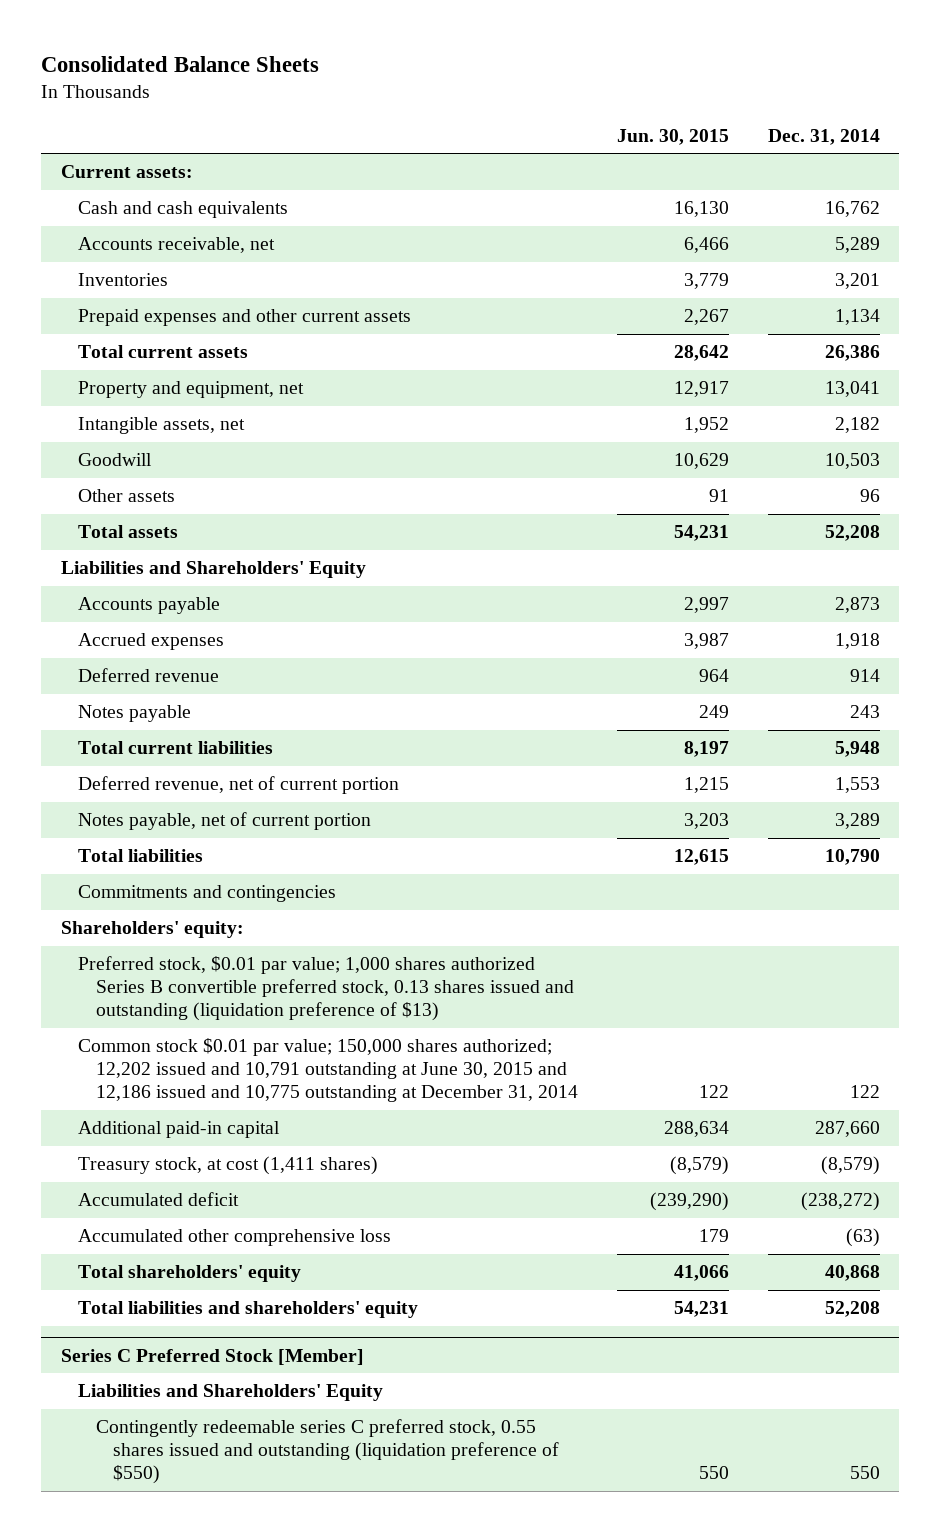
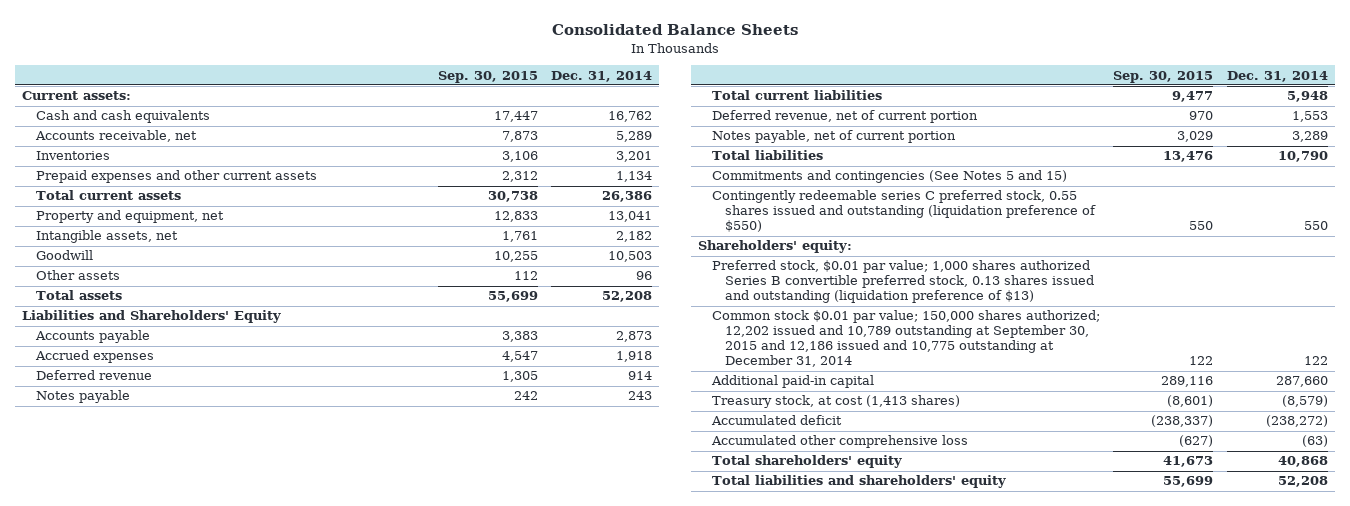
[616,128,729,145] Jun. 30, 2015 -> none
none -> [437,70,538,83] Sep. 30, 2015
[78,885,337,903] Commitments and contingencies -> [711,170,1067,184] Commitments and contingencies (See Notes 5 and 15)
none -> [711,190,1097,233] Contingently redeemable series C preferred stock, 0.55 shares issued and outstanding (liquidation preference of $550)
[78,1038,578,1102] Common stock $0.01 par value; 150,000 shares authorized; 12,202 issued and 10,791 outstanding at June 30, 2015 and 12,186 issued and 10,775 outstanding at December 31, 2014 -> [711,310,1100,368] Common stock $0.01 par value; 150,000 shares authorized; 12,202 issued and 10,789 outstanding at September 30, 2015 and 12,186 issued and 10,775 outstanding at December 31, 2014
[78,1156,379,1176] Treasury stock, at cost (1,411 shares) -> [711,395,960,409] Treasury stock, at cost (1,413 shares)
[60,1348,364,1365] Series C Preferred Stock [Member] -> none
[78,1384,384,1402] Liabilities and Shareholders' Equity -> none
[95,1419,560,1484] Contingently redeemable series C preferred stock, 0.55 shares issued and outstanding (liquidation preference of $550) -> none

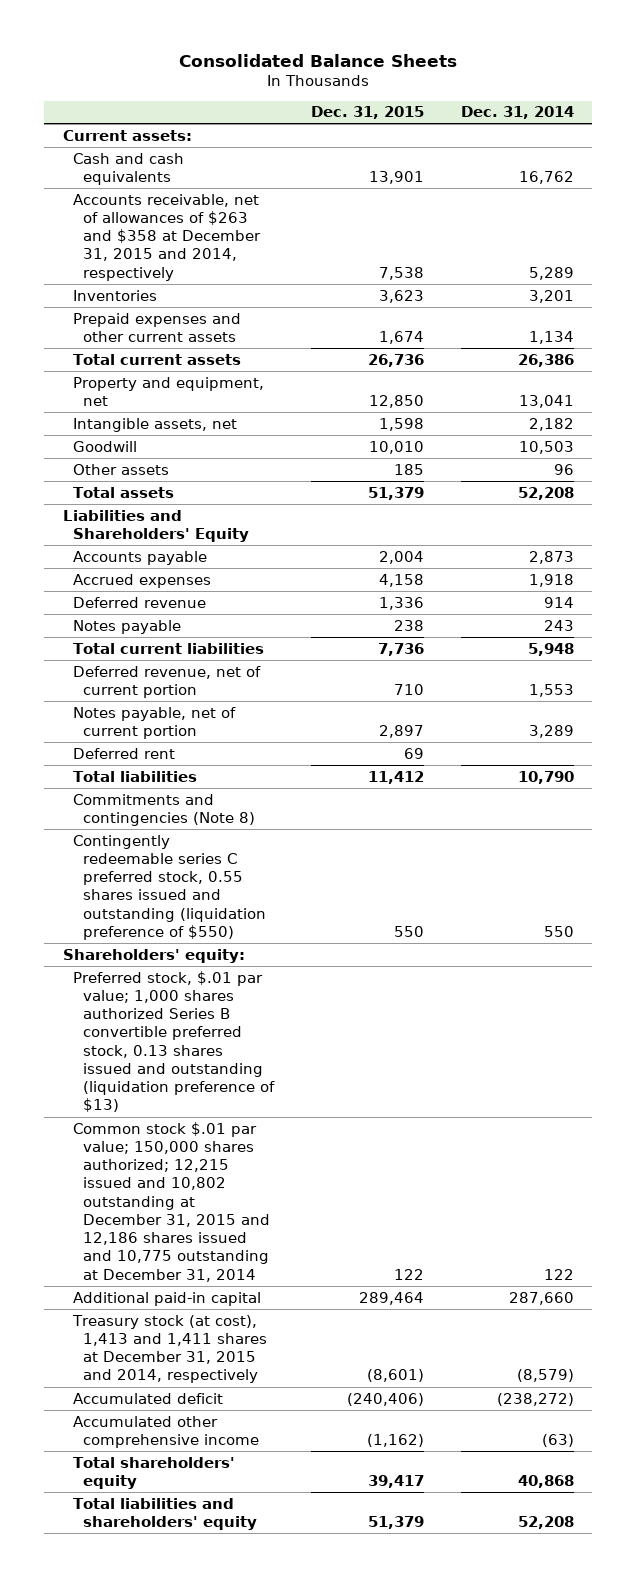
[437,70,538,83] Sep. 30, 2015 -> none
none -> [310,106,424,120] Dec. 31, 2015
[34,130,197,143] Accounts receivable, net -> [73,193,262,281] Accounts receivable, net of allowances of $263 and $358 at December 31, 2015 and 2014, respectively
none -> [73,747,176,759] Deferred rent
[711,170,1067,184] Commitments and contingencies (See Notes 5 and 15) -> [73,793,256,826] Commitments and contingencies (Note 8)
[711,260,1095,304] Preferred stock, $0.01 par value; 1,000 shares authorized Series B convertible preferred stock, 0.13 shares issued and outstanding (liquidation preference of $13) -> [73,970,276,1113] Preferred stock, $.01 par value; 1,000 shares authorized Series B convertible preferred stock, 0.13 shares issued and outstanding (liquidation preference of $13)
[711,310,1100,368] Common stock $0.01 par value; 150,000 shares authorized; 12,202 issued and 10,789 outstanding at September 30, 2015 and 12,186 issued and 10,775 outstanding at December 31, 2014 -> [73,1121,271,1282] Common stock $.01 par value; 150,000 shares authorized; 12,215 issued and 10,802 outstanding at December 31, 2015 and 12,186 shares issued and 10,775 outstanding at December 31, 2014
[711,395,960,409] Treasury stock, at cost (1,413 shares) -> [72,1314,268,1384] Treasury stock (at cost), 1,413 and 1,411 shares at December 31, 2015 and 2014, respectively
[710,435,968,449] Accumulated other comprehensive loss -> [73,1415,260,1448] Accumulated other comprehensive income

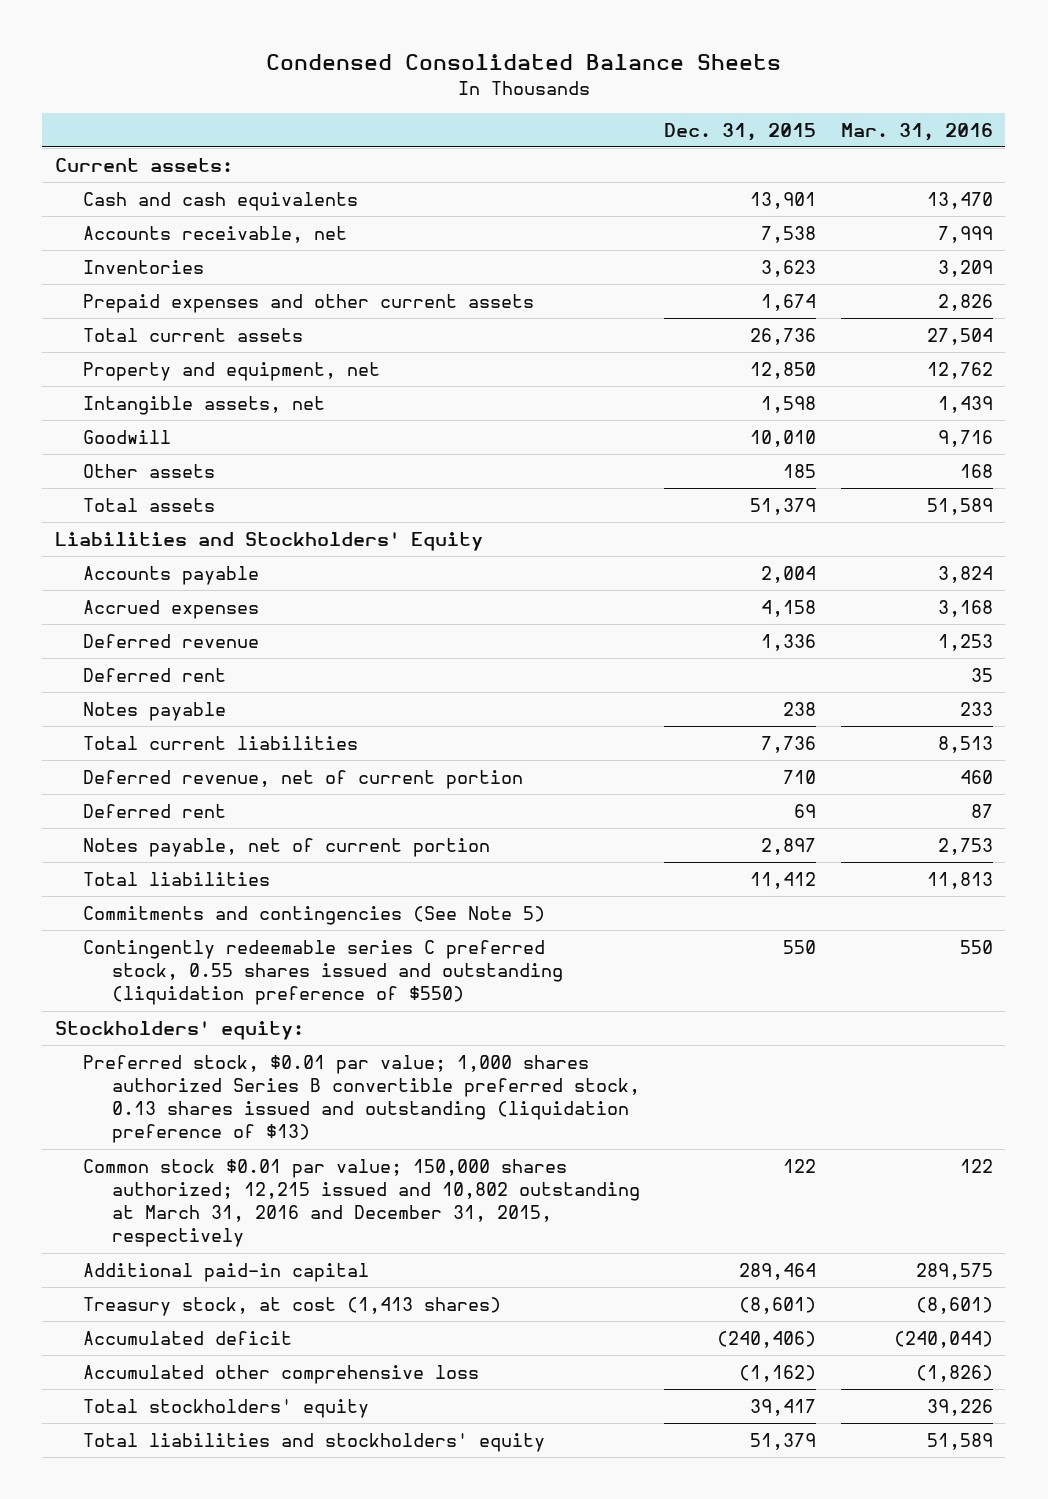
[179,53,458,67] Consolidated Balance Sheets -> [265,54,781,71] Condensed Consolidated Balance Sheets
[460,106,574,120] Dec. 31, 2014 -> none
none -> [841,122,994,141] Mar. 31, 2016
[73,193,262,281] Accounts receivable, net of allowances of $263 and $358 at December 31, 2015 and 2014, respectively -> [83,226,348,244] Accounts receivable, net
[62,509,250,542] Liabilities and Shareholders' Equity -> [54,532,483,552] Liabilities and Stockholders' Equity
none -> [83,668,227,683] Deferred rent
[73,706,237,739] Notes payable, net of current portion -> [83,838,491,858] Notes payable, net of current portion
[73,793,256,826] Commitments and contingencies (Note 8) -> [83,906,546,926] Commitments and contingencies (See Note 5)
[62,948,245,963] Shareholders' equity: -> [54,1021,304,1041] Stockholders' equity:
[73,970,276,1113] Preferred stock, $.01 par value; 1,000 shares authorized Series B convertible preferred stock, 0.13 shares issued and outstanding (liquidation preference of $13) -> [83,1055,640,1144] Preferred stock, $0.01 par value; 1,000 shares authorized Series B convertible preferred stock, 0.13 shares issued and outstanding (liquidation preference of $13)
[73,1121,271,1282] Common stock $.01 par value; 150,000 shares authorized; 12,215 issued and 10,802 outstanding at December 31, 2015 and 12,186 shares issued and 10,775 outstanding at December 31, 2014 -> [83,1159,640,1248] Common stock $0.01 par value; 150,000 shares authorized; 12,215 issued and 10,802 outstanding at March 31, 2016 and December 31, 2015, respectively
[72,1314,268,1384] Treasury stock (at cost), 1,413 and 1,411 shares at December 31, 2015 and 2014, respectively -> [83,1297,502,1317] Treasury stock, at cost (1,413 shares)
[73,1415,260,1448] Accumulated other comprehensive income -> [83,1365,480,1385] Accumulated other comprehensive loss
[73,1456,236,1489] Total shareholders' equity -> [83,1399,370,1419] Total stockholders' equity
[73,1497,258,1530] Total liabilities and shareholders' equity -> [83,1433,546,1453] Total liabilities and stockholders' equity

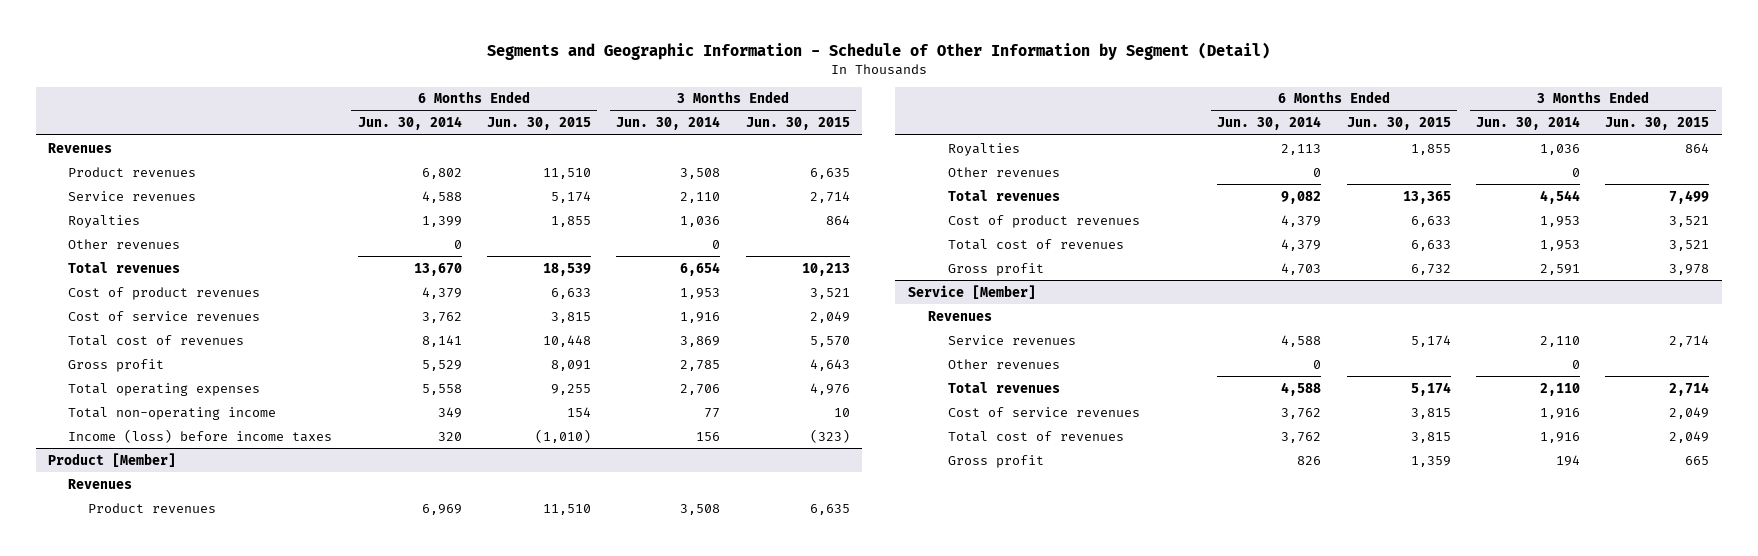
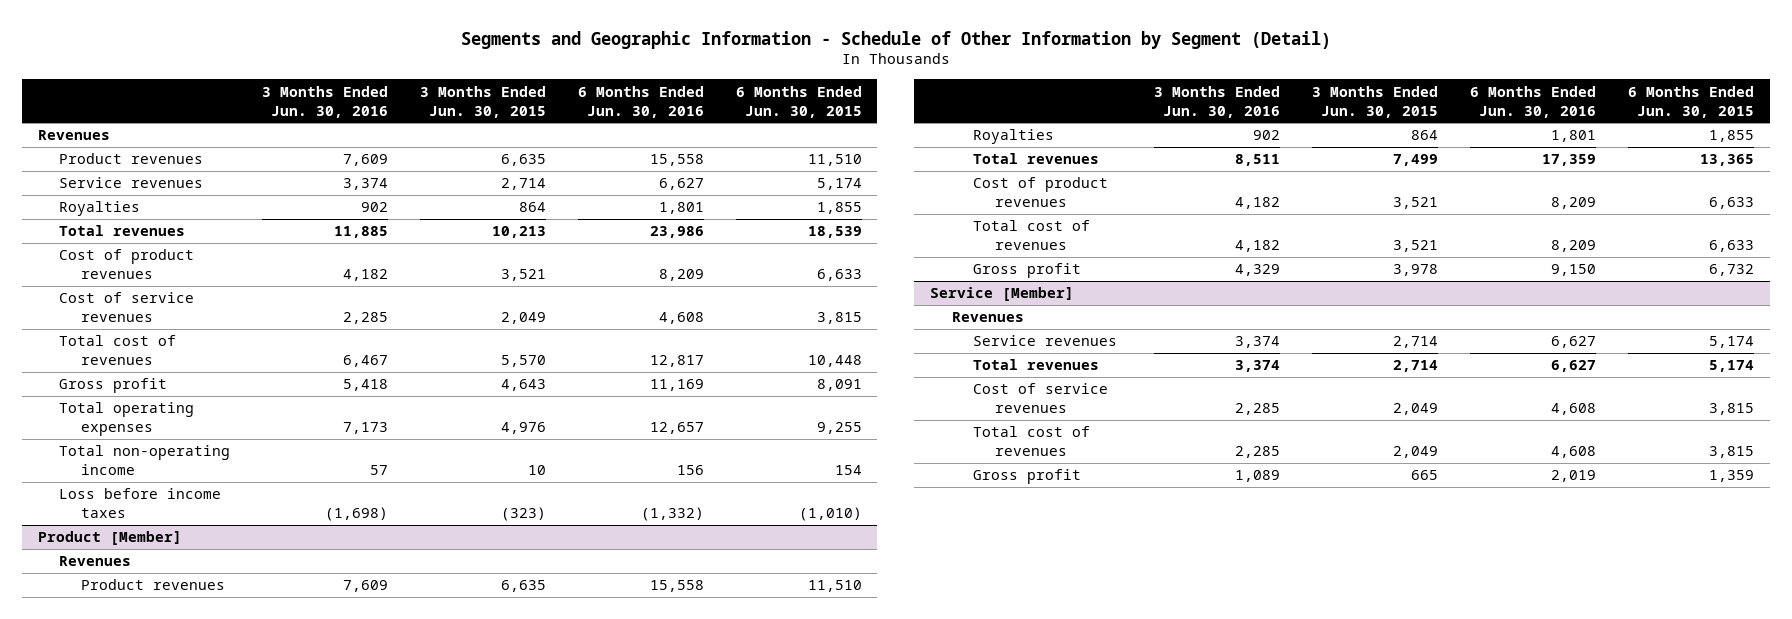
[357,116,462,131] Jun. 30, 2014 -> none
[616,116,721,131] Jun. 30, 2014 -> none
none -> [262,85,389,118] 3 Months Ended Jun. 30, 2016
none -> [577,85,704,118] 6 Months Ended Jun. 30, 2016
[68,238,181,249] Other revenues -> none
[68,428,333,443] Income (loss) before income taxes -> [59,488,222,519] Loss before income taxes
[947,166,1060,177] Other revenues -> none
[947,358,1060,369] Other revenues -> none

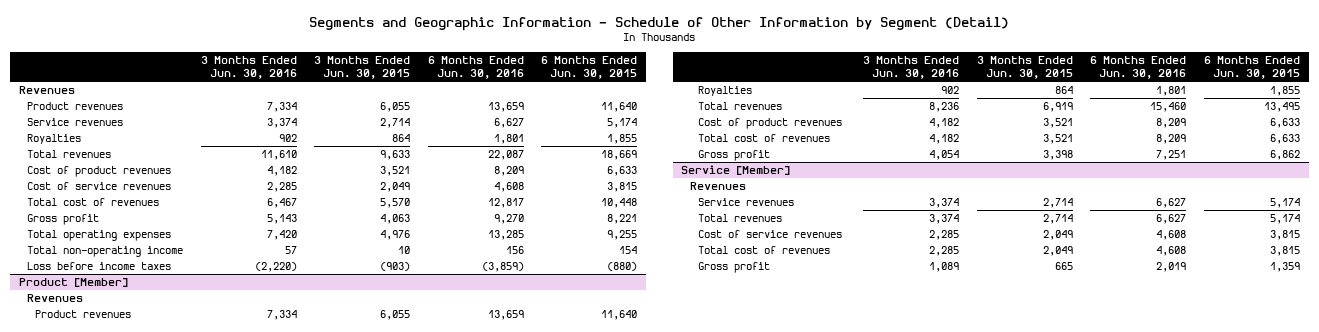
[343,154,389,167] 7,609 -> [266,102,297,113] 7,334
[501,154,547,167] 6,635 -> [380,102,411,113] 6,055
[649,154,704,167] 15,558 -> [487,102,524,113] 13,659
[807,154,862,167] 11,510 -> [601,102,638,113] 11,640
[334,226,389,239] 11,885 -> [260,150,297,161] 11,610
[492,226,547,239] 10,213 -> [380,150,411,161] 9,633
[649,226,704,239] 23,986 -> [487,150,524,161] 22,087
[807,226,862,239] 18,539 -> [601,150,638,161] 18,669
[343,379,389,392] 5,418 -> [266,214,297,225] 5,143
[501,379,547,392] 4,643 -> [380,214,411,225] 4,063
[649,379,704,392] 11,169 -> [493,214,524,225] 9,270
[816,379,862,392] 8,091 -> [607,214,638,225] 8,221
[343,422,389,435] 7,173 -> [266,230,297,241] 7,420
[649,422,704,435] 12,657 -> [487,230,524,241] 13,285
[325,507,389,522] (1,698) -> [254,262,297,273] (2,220)
[501,507,547,522] (323) -> [380,262,411,272] (903)
[640,507,704,522] (1,332) -> [481,262,524,273] (3,859)
[798,507,862,522] (1,010) -> [607,262,638,272] (880)
[343,580,389,593] 7,609 -> [266,310,297,321] 7,334
[501,580,547,593] 6,635 -> [380,310,411,321] 6,055
[649,580,704,593] 15,558 -> [487,310,524,321] 13,659
[807,580,862,593] 11,510 -> [601,310,638,321] 11,640
[1235,154,1281,167] 8,511 -> [929,102,960,113] 8,236
[1393,154,1439,167] 7,499 -> [1042,102,1073,113] 6,919
[1541,154,1596,167] 17,359 -> [1150,102,1187,113] 15,460
[1699,154,1754,167] 13,365 -> [1263,102,1300,113] 13,495
[1235,264,1281,277] 4,329 -> [929,150,960,161] 4,054
[1393,264,1439,277] 3,978 -> [1042,150,1073,161] 3,398
[1550,264,1596,277] 9,150 -> [1156,150,1187,161] 7,251
[1708,264,1754,277] 6,732 -> [1269,150,1300,161] 6,862

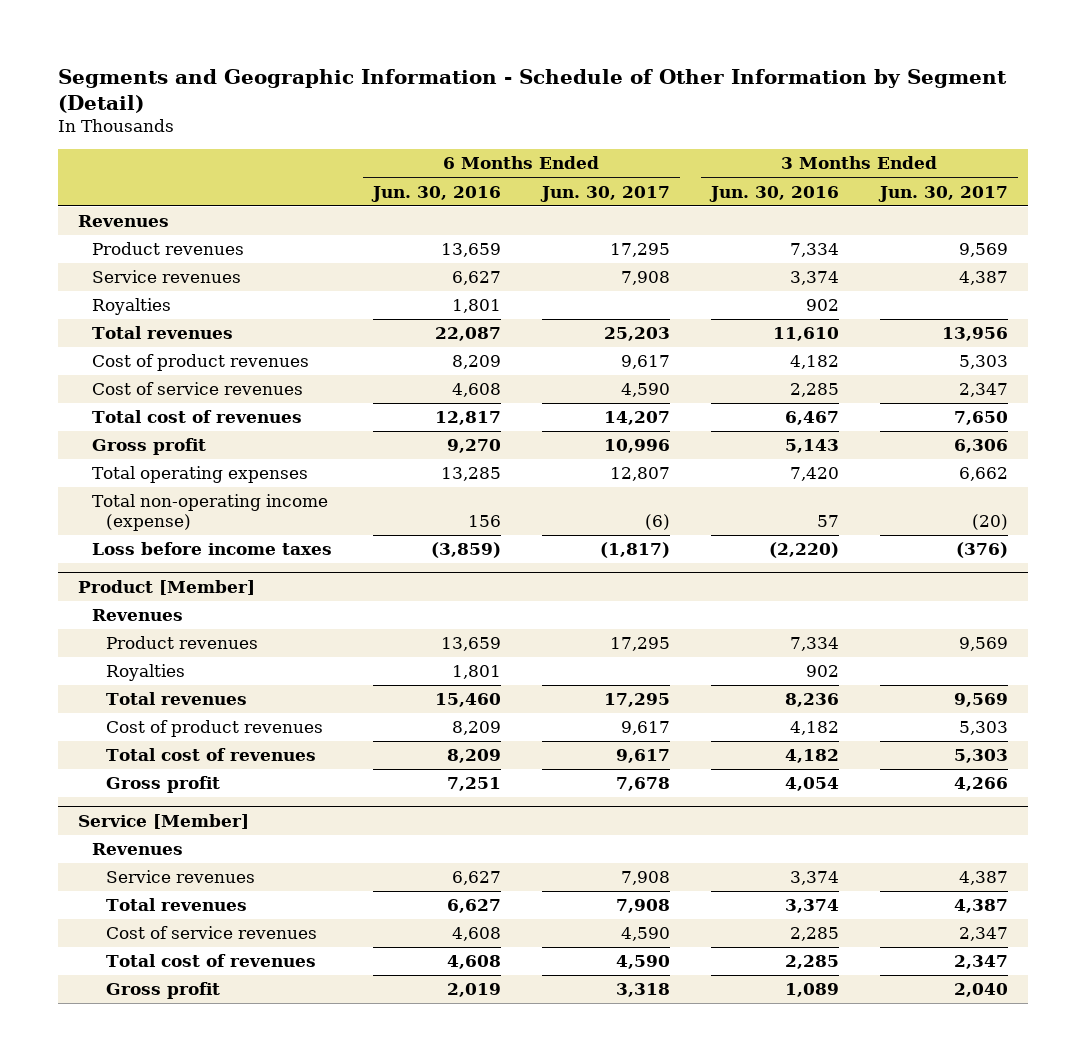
[314,55,411,80] 3 Months Ended Jun. 30, 2015 -> none
[541,55,638,80] 6 Months Ended Jun. 30, 2015 -> none
none -> [539,185,670,202] Jun. 30, 2017
none -> [877,185,1008,202] Jun. 30, 2017
[27,246,184,258] Total non-operating income -> [92,494,329,531] Total non-operating income (expense)

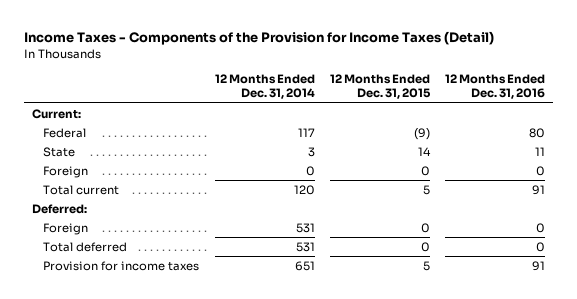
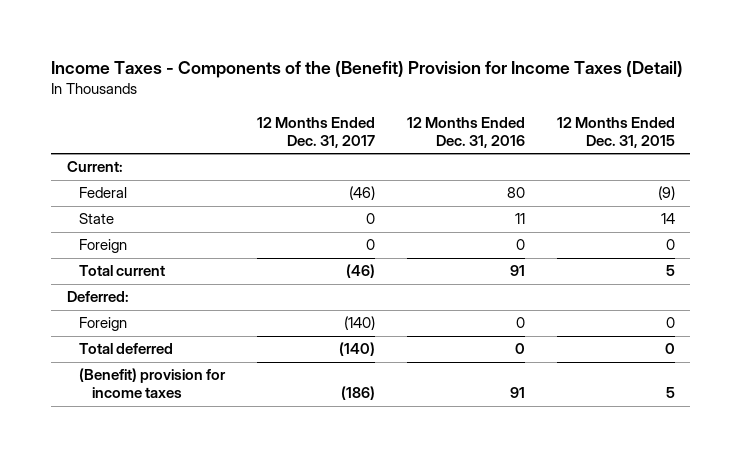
[24,31,495,46] Income Taxes - Components of the Provision for Income Taxes (Detail) -> [50,61,683,79] Income Taxes - Components of the (Benefit) Provision for Income Taxes (Detail)
[214,74,315,100] 12 Months Ended Dec. 31, 2014 -> none
none -> [257,116,376,148] 12 Months Ended Dec. 31, 2017
[43,260,200,271] Provision for income taxes -> [79,368,227,399] (Benefit) provision for income taxes

